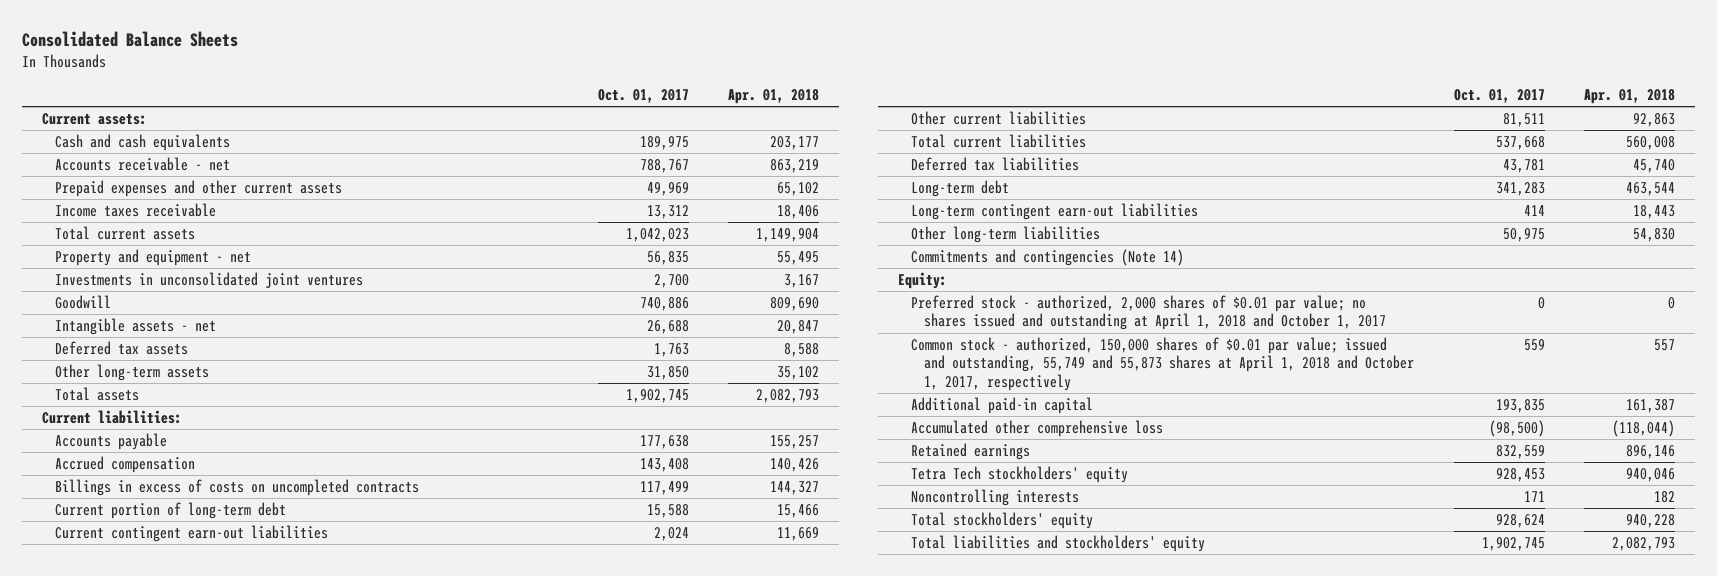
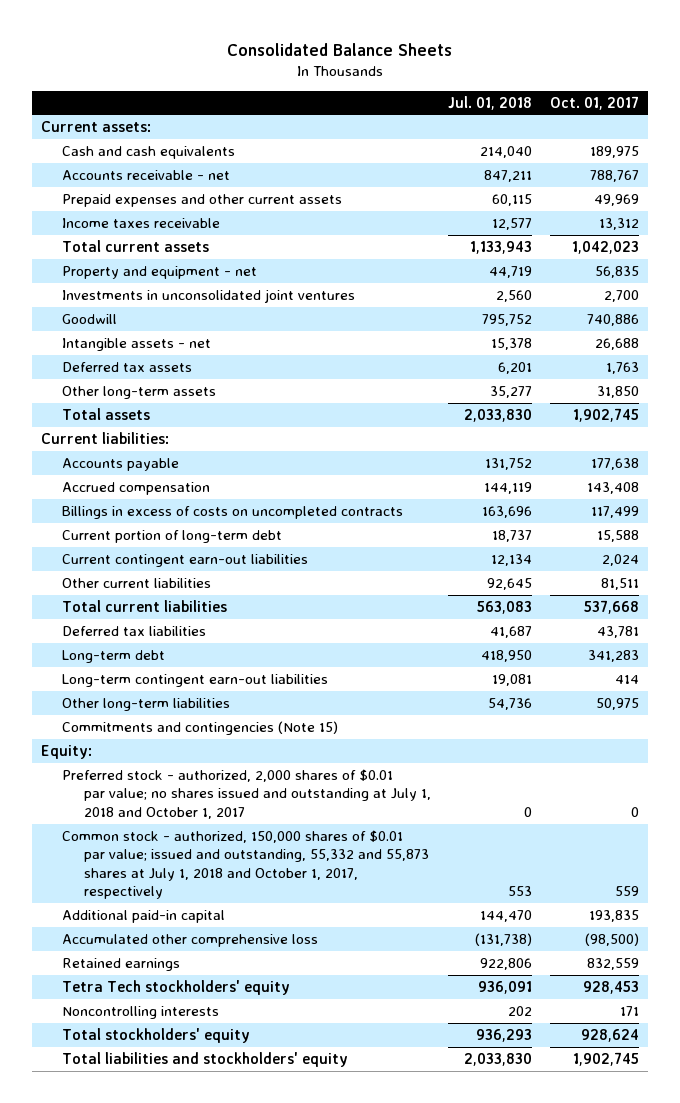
[728,88,820,104] Apr. 01, 2018 -> none
none -> [448,95,533,110] Jul. 01, 2018
[911,249,1185,267] Commitments and contingencies (Note 14) -> [62,720,339,735] Commitments and contingencies (Note 15)
[911,295,1387,331] Preferred stock - authorized, 2,000 shares of $0.01 par value; no shares issued and outstanding at April 1, 2018 and October 1, 2017 -> [62,768,431,819] Preferred stock - authorized, 2,000 shares of $0.01 par value; no shares issued and outstanding at July 1, 2018 and October 1, 2017
[911,337,1415,391] Common stock - authorized, 150,000 shares of $0.01 par value; issued and outstanding, 55,749 and 55,873 shares at April 1, 2018 and October 1, 2017, respectively -> [62,829,429,900] Common stock - authorized, 150,000 shares of $0.01 par value; issued and outstanding, 55,332 and 55,873 shares at July 1, 2018 and October 1, 2017, respectively

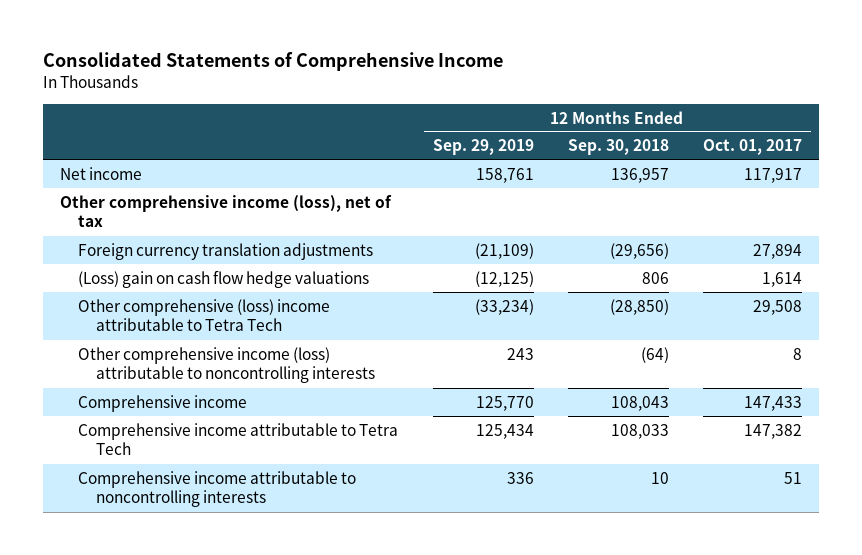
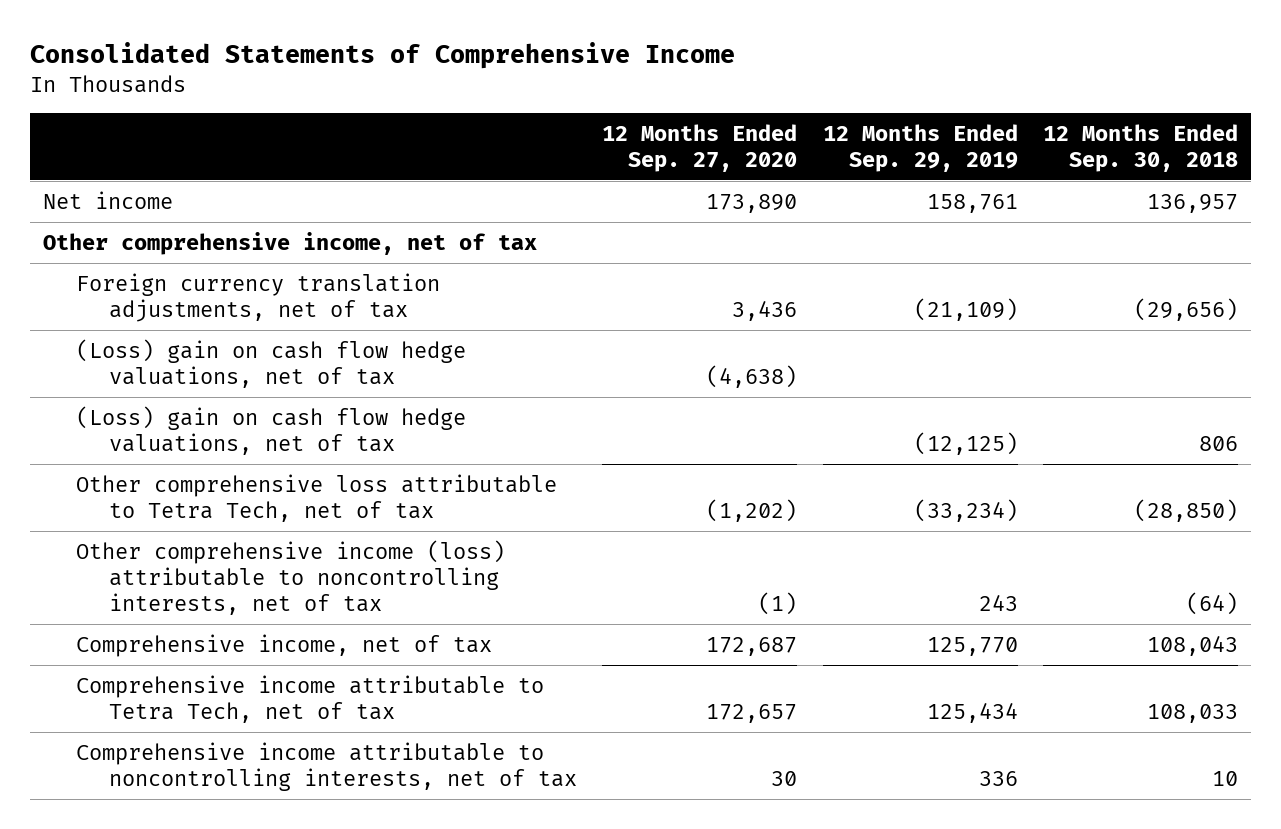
[703,139,803,156] Oct. 01, 2017 -> none
none -> [602,123,798,173] 12 Months Ended Sep. 27, 2020
[60,194,393,228] Other comprehensive income (loss), net of tax -> [42,231,537,255] Other comprehensive income, net of tax
[78,242,374,260] Foreign currency translation adjustments -> [75,272,440,322] Foreign currency translation adjustments, net of tax
none -> [75,338,466,388] (Loss) gain on cash flow hedge valuations, net of tax
[78,269,370,288] (Loss) gain on cash flow hedge valuations -> [75,405,466,455] (Loss) gain on cash flow hedge valuations, net of tax
[78,298,331,332] Other comprehensive (loss) income attributable to Tetra Tech -> [75,473,557,522] Other comprehensive loss attributable to Tetra Tech, net of tax
[78,346,376,384] Other comprehensive income (loss) attributable to noncontrolling interests -> [75,539,505,616] Other comprehensive income (loss) attributable to noncontrolling interests, net of tax
[78,394,248,412] Comprehensive income -> [75,633,492,657] Comprehensive income, net of tax
[78,422,399,456] Comprehensive income attributable to Tetra Tech -> [75,674,544,723] Comprehensive income attributable to Tetra Tech, net of tax
[78,470,357,508] Comprehensive income attributable to noncontrolling interests -> [75,741,578,791] Comprehensive income attributable to noncontrolling interests, net of tax

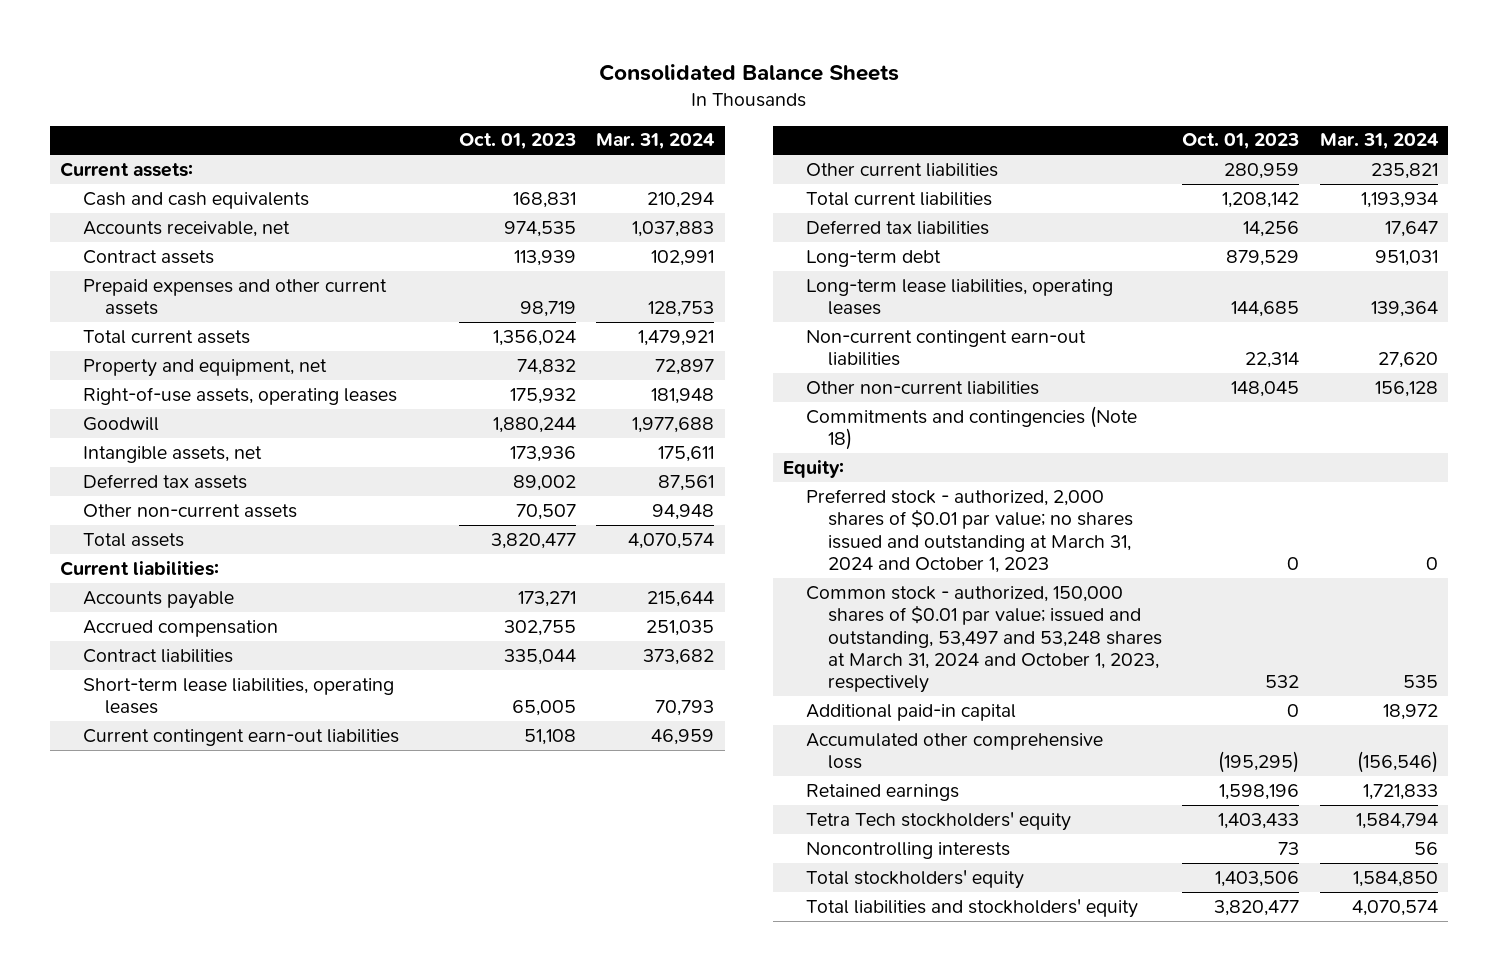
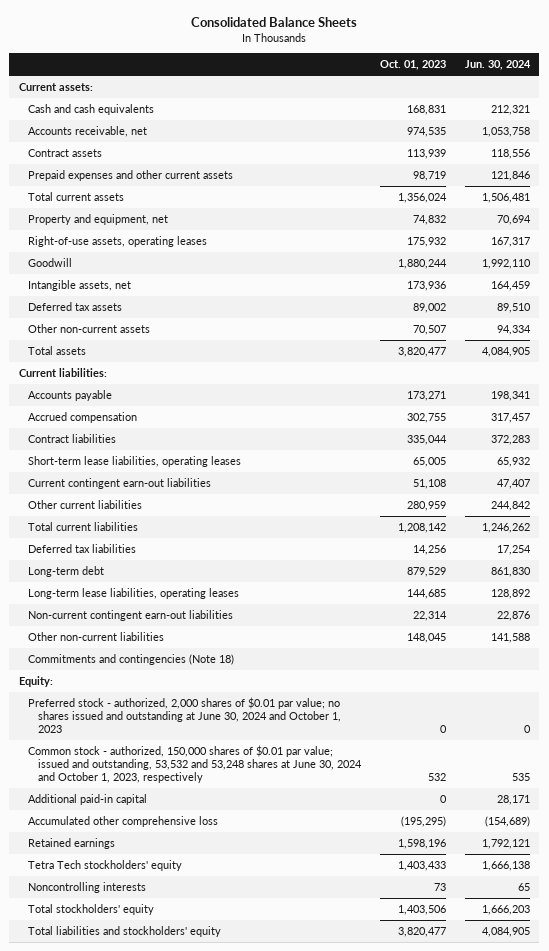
[596,133,716,150] Mar. 31, 2024 -> none
none -> [464,60,531,71] Jun. 30, 2024
[805,488,1134,573] Preferred stock - authorized, 2,000 shares of $0.01 par value; no shares issued and outstanding at March 31, 2024 and October 1, 2023 -> [28,696,342,733] Preferred stock - authorized, 2,000 shares of $0.01 par value; no shares issued and outstanding at June 30, 2024 and October 1, 2023
[805,585,1163,694] Common stock - authorized, 150,000 shares of $0.01 par value; issued and outstanding, 53,497 and 53,248 shares at March 31, 2024 and October 1, 2023, respectively -> [28,744,363,783] Common stock - authorized, 150,000 shares of $0.01 par value; issued and outstanding, 53,532 and 53,248 shares at June 30, 2024 and October 1, 2023, respectively

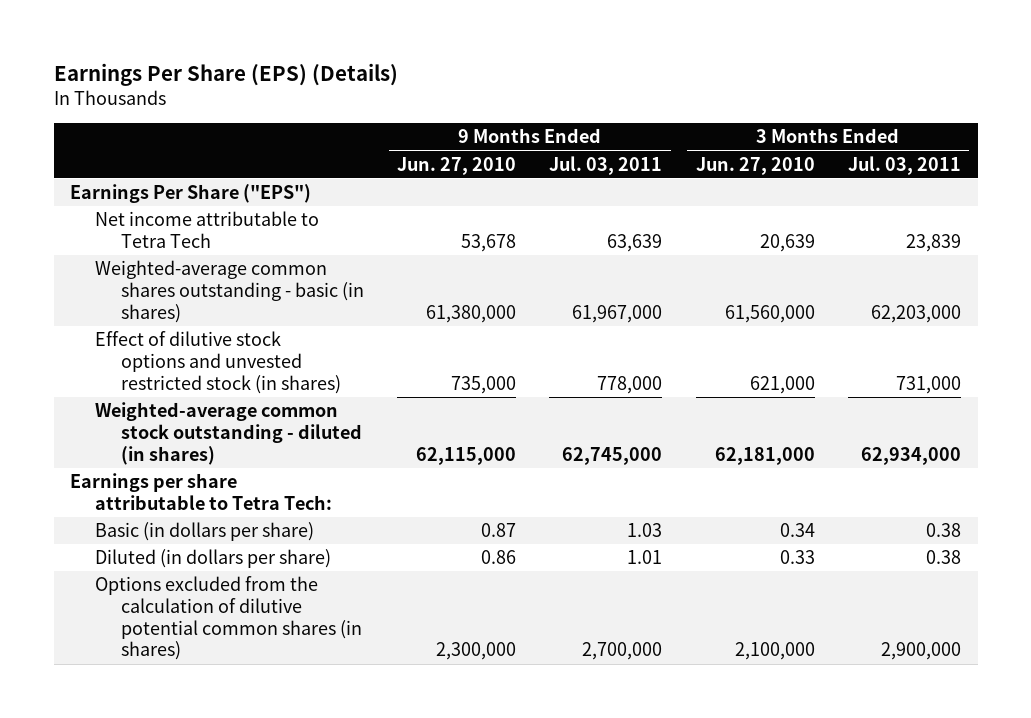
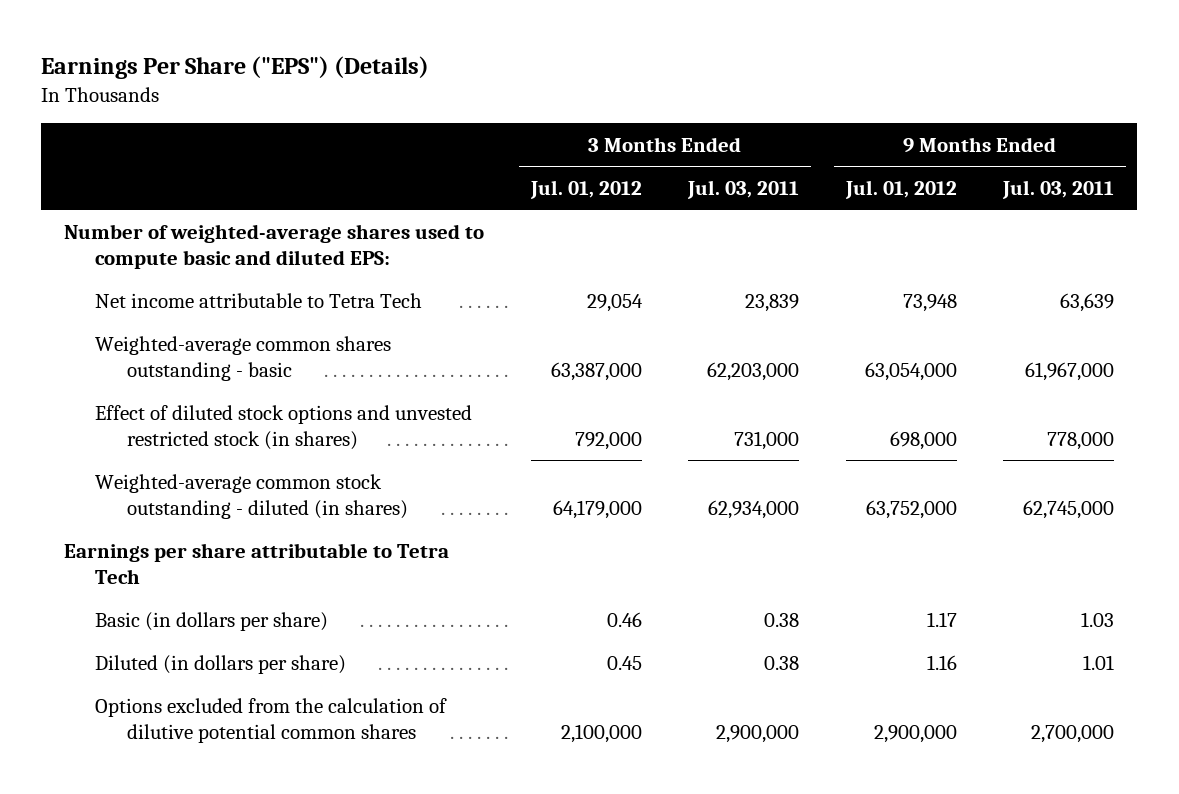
[53,63,398,87] Earnings Per Share (EPS) (Details) -> [41,55,430,79] Earnings Per Share ("EPS") (Details)
[397,156,517,175] Jun. 27, 2010 -> none
[695,156,815,175] Jun. 27, 2010 -> none
none -> [529,180,642,200] Jul. 01, 2012
none -> [844,180,957,200] Jul. 01, 2012
[70,184,312,204] Earnings Per Share ("EPS") -> none
none -> [64,223,485,269] Number of weighted-average shares used to compute basic and diluted EPS:
[95,260,364,323] Weighted-average common shares outstanding - basic (in shares) -> [95,335,392,381] Weighted-average common shares outstanding - basic
[95,331,341,394] Effect of dilutive stock options and unvested restricted stock (in shares) -> [95,404,473,450] Effect of diluted stock options and unvested restricted stock (in shares)
[70,473,333,510] Earnings per share attributable to Tetra Tech: -> [64,542,450,584] Earnings per share attributable to Tetra Tech
[95,576,362,661] Options excluded from the calculation of dilutive potential common shares (in shares) -> [95,697,448,743] Options excluded from the calculation of dilutive potential common shares

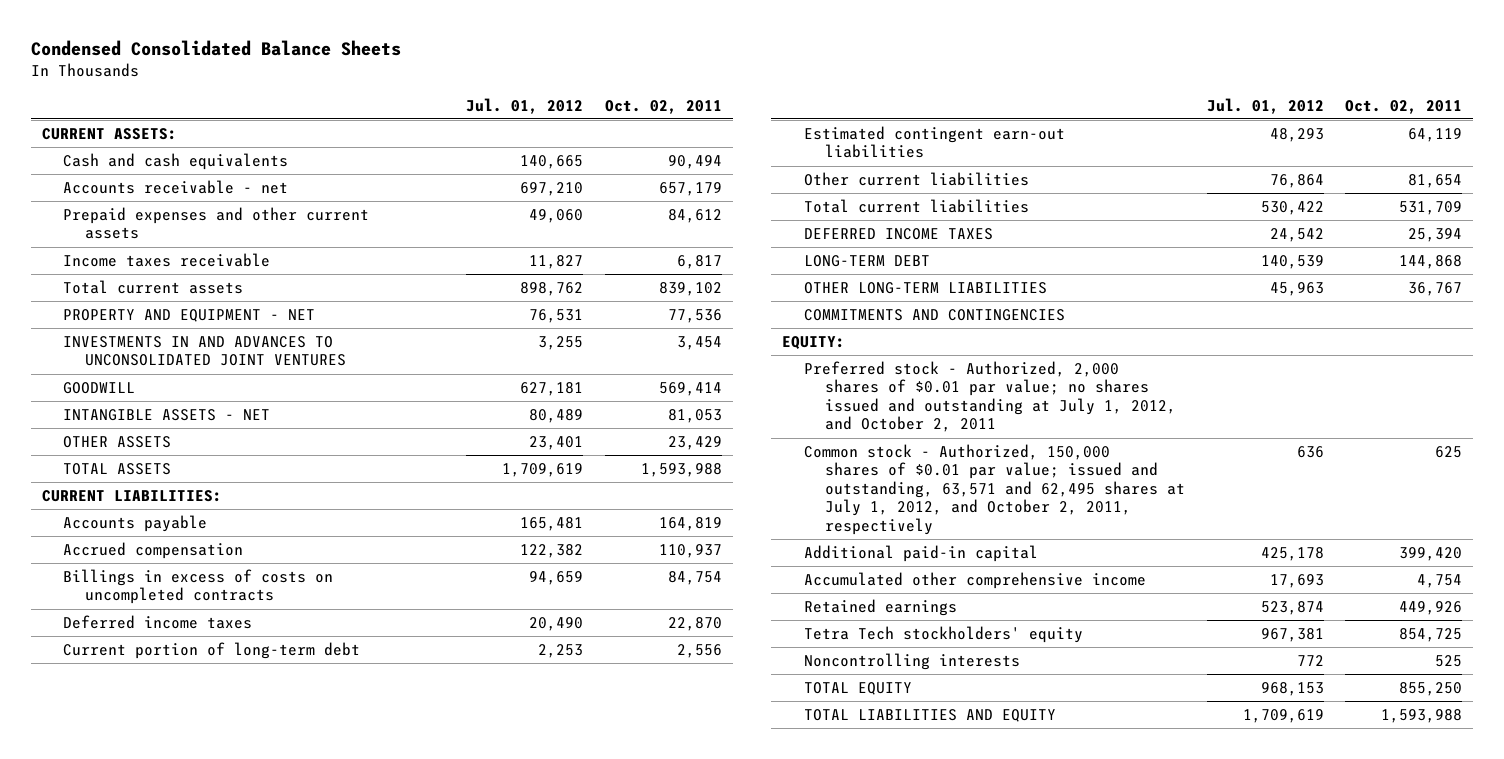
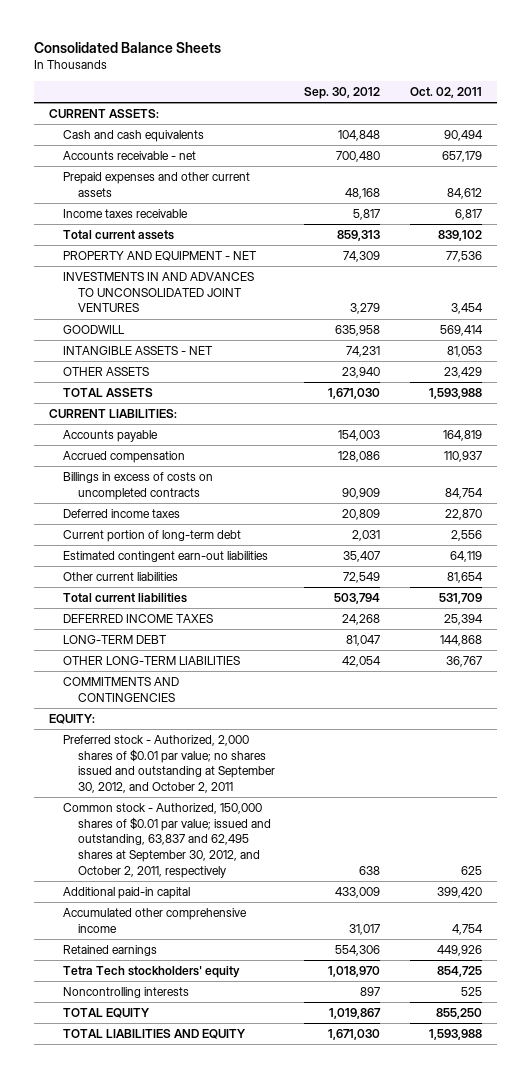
[31,40,402,57] Condensed Consolidated Balance Sheets -> [33,41,221,53] Consolidated Balance Sheets
[466,97,584,114] Jul. 01, 2012 -> none
none -> [304,87,381,100] Sep. 30, 2012
[803,361,1177,433] Preferred stock - Authorized, 2,000 shares of $0.01 par value; no shares issued and outstanding at July 1, 2012, and October 2, 2011 -> [63,734,275,794] Preferred stock - Authorized, 2,000 shares of $0.01 par value; no shares issued and outstanding at September 30, 2012, and October 2, 2011
[803,444,1186,535] Common stock - Authorized, 150,000 shares of $0.01 par value; issued and outstanding, 63,571 and 62,495 shares at July 1, 2012, and October 2, 2011, respectively -> [63,802,271,878] Common stock - Authorized, 150,000 shares of $0.01 par value; issued and outstanding, 63,837 and 62,495 shares at September 30, 2012, and October 2, 2011, respectively

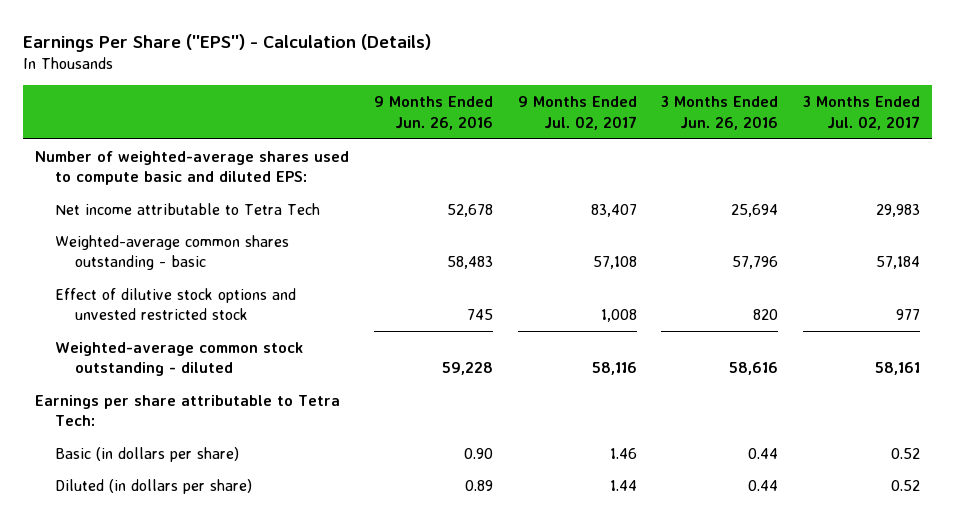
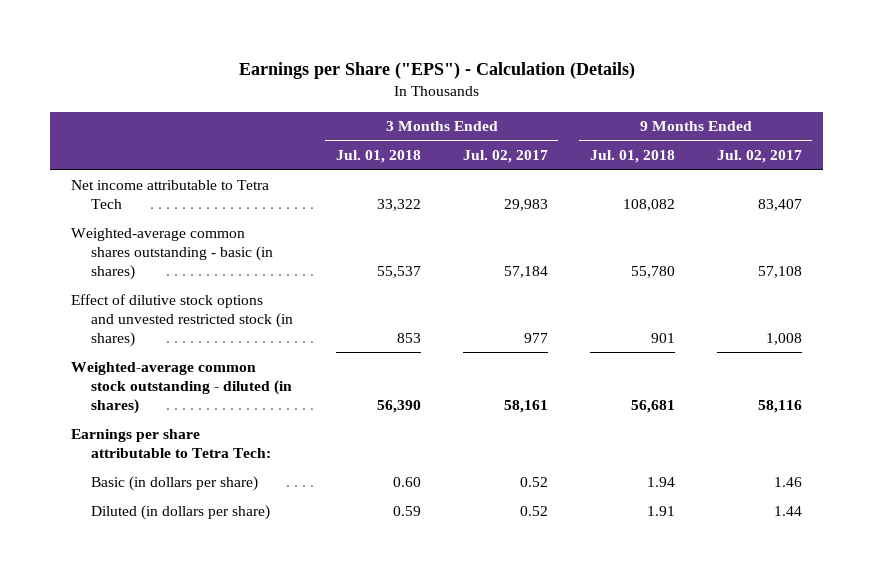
[23,33,432,52] Earnings Per Share (''EPS'') - Calculation (Details) -> [238,61,635,79] Earnings per Share ("EPS") - Calculation (Details)
[373,96,493,130] 9 Months Ended Jun. 26, 2016 -> none
[661,96,779,130] 3 Months Ended Jun. 26, 2016 -> none
none -> [335,149,421,163] Jul. 01, 2018
none -> [589,149,675,163] Jul. 01, 2018
[35,150,350,186] Number of weighted-average shares used to compute basic and diluted EPS: -> none
[55,234,290,271] Weighted-average common shares outstanding - basic -> [71,227,274,281] Weighted-average common shares outstanding - basic (in shares)
[55,287,297,321] Effect of dilutive stock options and unvested restricted stock -> [71,293,294,348] Effect of dilutive stock options and unvested restricted stock (in shares)
[55,341,304,377] Weighted-average common stock outstanding - diluted -> [71,361,293,415] Weighted-average common stock outstanding - diluted (in shares)

